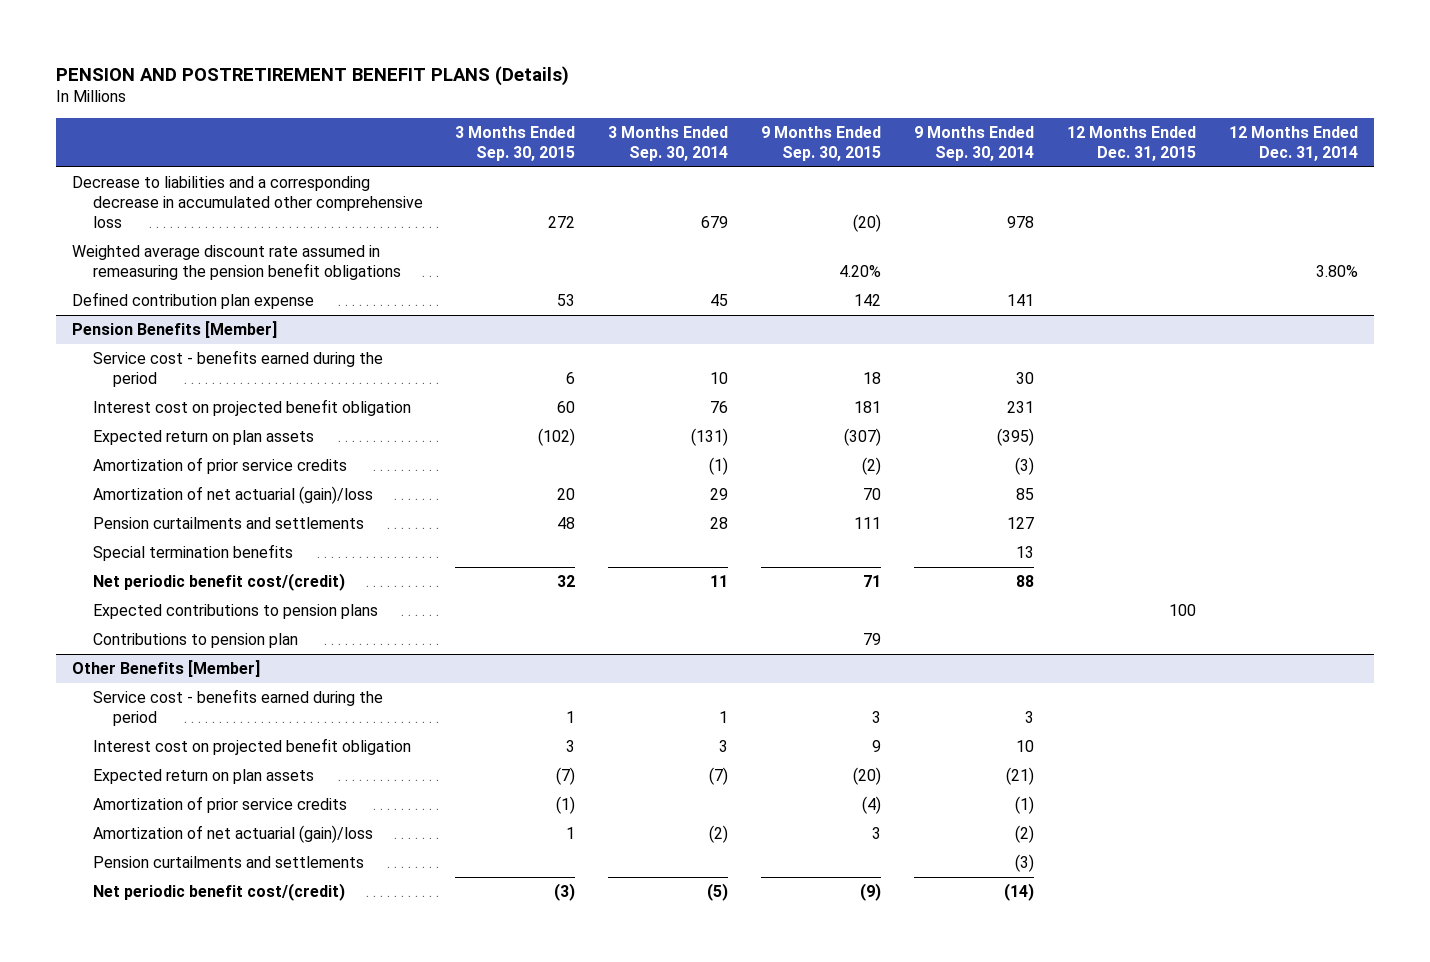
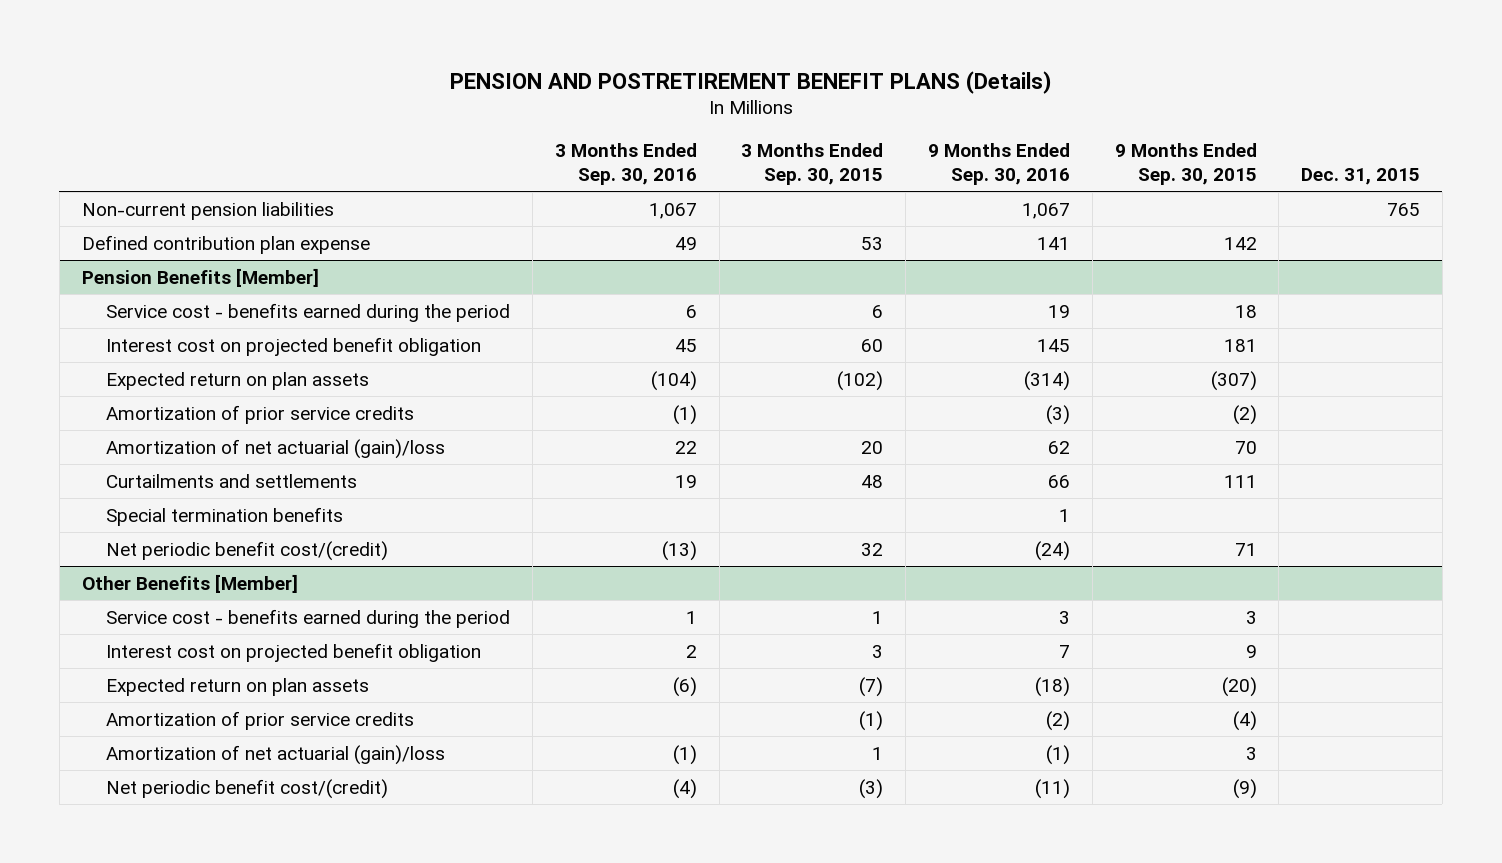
[608,126,729,162] 3 Months Ended Sep. 30, 2014 -> none
[913,126,1034,162] 9 Months Ended Sep. 30, 2014 -> none
[1066,126,1196,162] 12 Months Ended Dec. 31, 2015 -> none
[1228,126,1358,162] 12 Months Ended Dec. 31, 2014 -> none
none -> [554,143,697,186] 3 Months Ended Sep. 30, 2016
none -> [927,143,1070,186] 9 Months Ended Sep. 30, 2016
none -> [1301,168,1421,186] Dec. 31, 2015
[72,176,423,229] Decrease to liabilities and a corresponding decrease in accumulated other comprehensive loss -> none
[72,245,401,281] Weighted average discount rate assumed in remeasuring the pension benefit obligations -> none
none -> [81,201,334,220] Non-current pension liabilities
[92,517,364,530] Pension curtailments and settlements -> [106,473,358,488] Curtailments and settlements
[92,604,378,620] Expected contributions to pension plans -> none
[92,633,298,649] Contributions to pension plan -> none
[92,856,364,869] Pension curtailments and settlements -> none

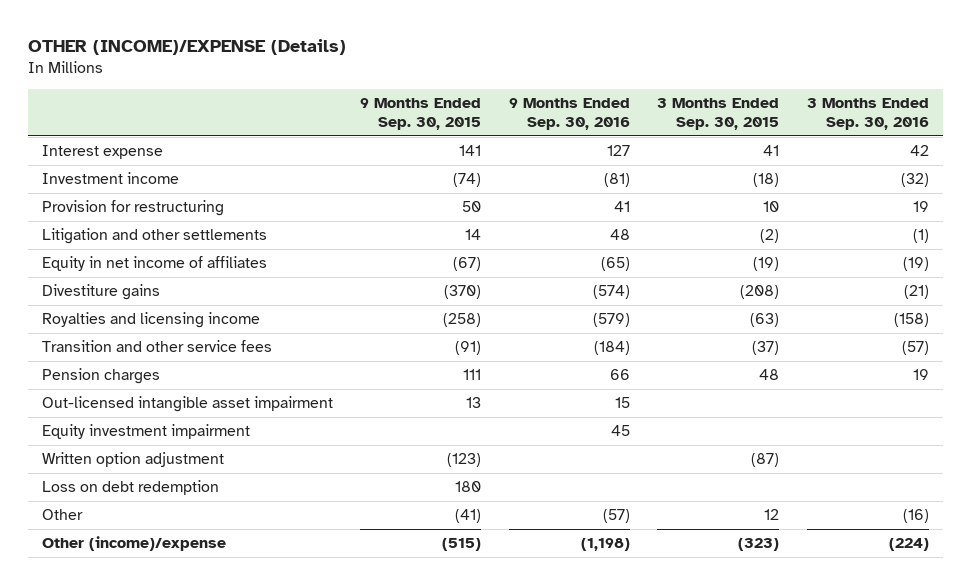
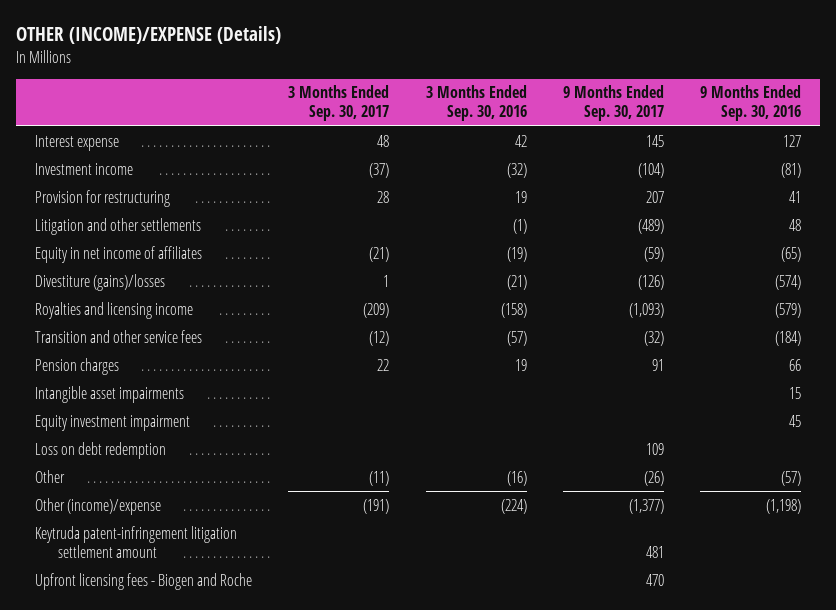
[360,98,482,131] 9 Months Ended Sep. 30, 2015 -> none
[657,98,780,131] 3 Months Ended Sep. 30, 2015 -> none
none -> [288,85,390,122] 3 Months Ended Sep. 30, 2017
none -> [563,85,665,122] 9 Months Ended Sep. 30, 2017
[41,284,160,301] Divestiture gains -> [34,273,165,291] Divestiture (gains)/losses
[41,396,333,413] Out-licensed intangible asset impairment -> [34,385,184,403] Intangible asset impairments
[41,452,224,468] Written option adjustment -> none
none -> [34,525,237,558] Keytruda patent-infringement litigation settlement amount
none -> [34,572,252,590] Upfront licensing fees - Biogen and Roche

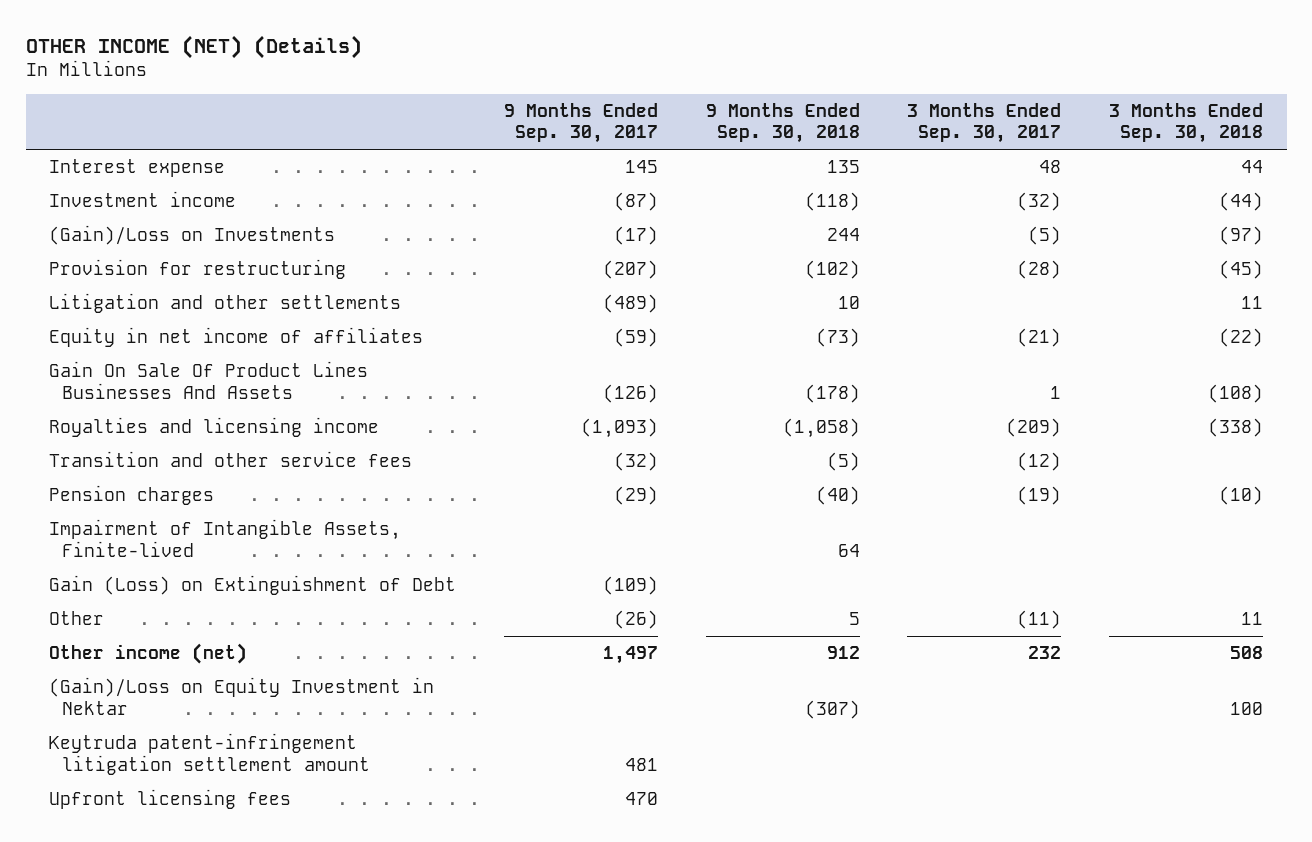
[16,26,282,45] OTHER (INCOME)/EXPENSE (Details) -> [25,34,362,59] OTHER INCOME (NET) (Details)
[425,85,527,122] 3 Months Ended Sep. 30, 2016 -> none
[700,85,802,122] 9 Months Ended Sep. 30, 2016 -> none
none -> [705,102,860,144] 9 Months Ended Sep. 30, 2018
none -> [1108,102,1263,144] 3 Months Ended Sep. 30, 2018
[369,162,390,178] (37) -> [1017,192,1062,212] (32)
[638,162,665,178] (104) -> [614,192,659,212] (87)
none -> [49,225,336,246] (Gain)/Loss on Investments
[377,190,390,203] 28 -> [1017,260,1062,280] (28)
[646,190,665,203] 207 -> [603,260,659,280] (207)
[34,273,165,291] Divestiture (gains)/losses -> [49,361,369,399] Gain On Sale Of Product Lines Businesses And Assets
[34,414,190,431] Equity investment impairment -> none
[377,358,390,371] 22 -> [1017,486,1062,506] (19)
[652,358,665,371] 91 -> [614,486,659,506] (29)
[34,385,184,403] Intangible asset impairments -> [49,519,402,557] Impairment of Intangible Assets, Finite-lived
[34,441,166,459] Loss on debt redemption -> [49,575,457,596] Gain (Loss) on Extinguishment of Debt
[646,442,665,455] 109 -> [603,576,659,596] (109)
[34,497,161,515] Other (income)/expense -> [49,643,248,665] Other income (net)
[363,498,390,514] (191) -> [1028,646,1062,660] 232
[629,498,665,514] (1,377) -> [603,646,659,665] 1,497
none -> [49,677,435,715] (Gain)/Loss on Equity Investment in Nektar
[34,572,252,590] Upfront licensing fees - Biogen and Roche -> [49,789,292,810] Upfront licensing fees

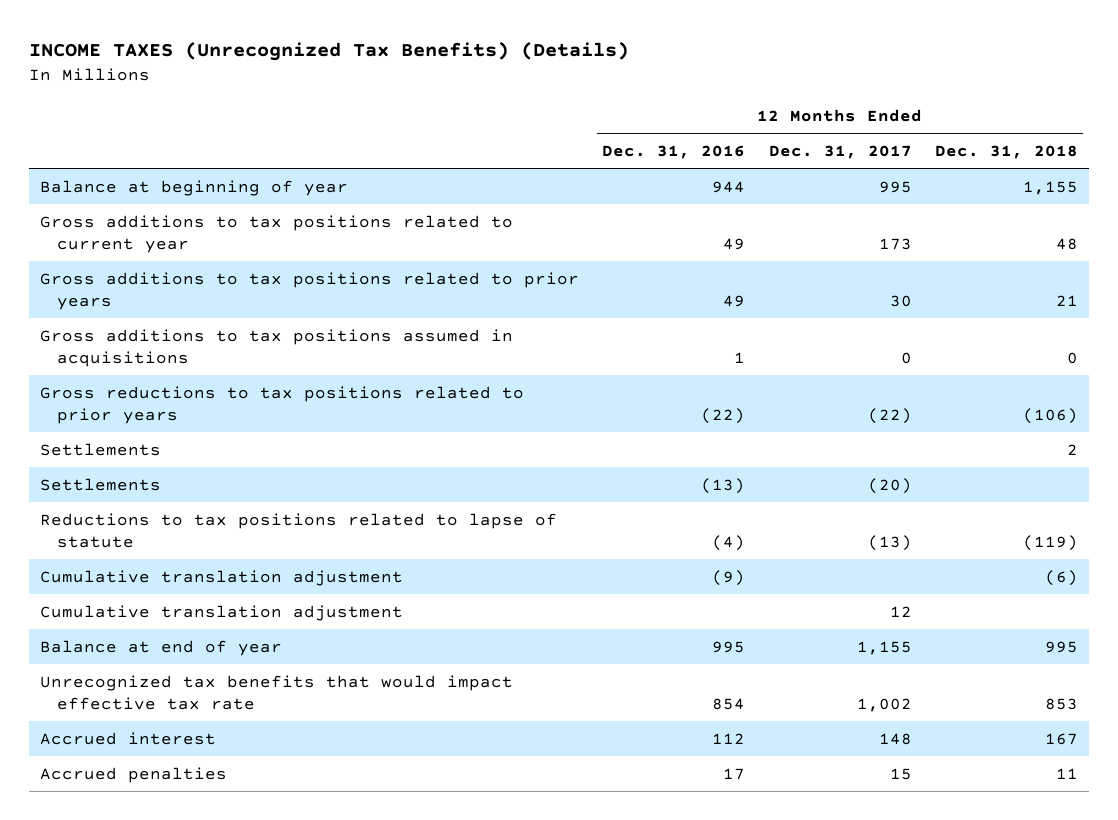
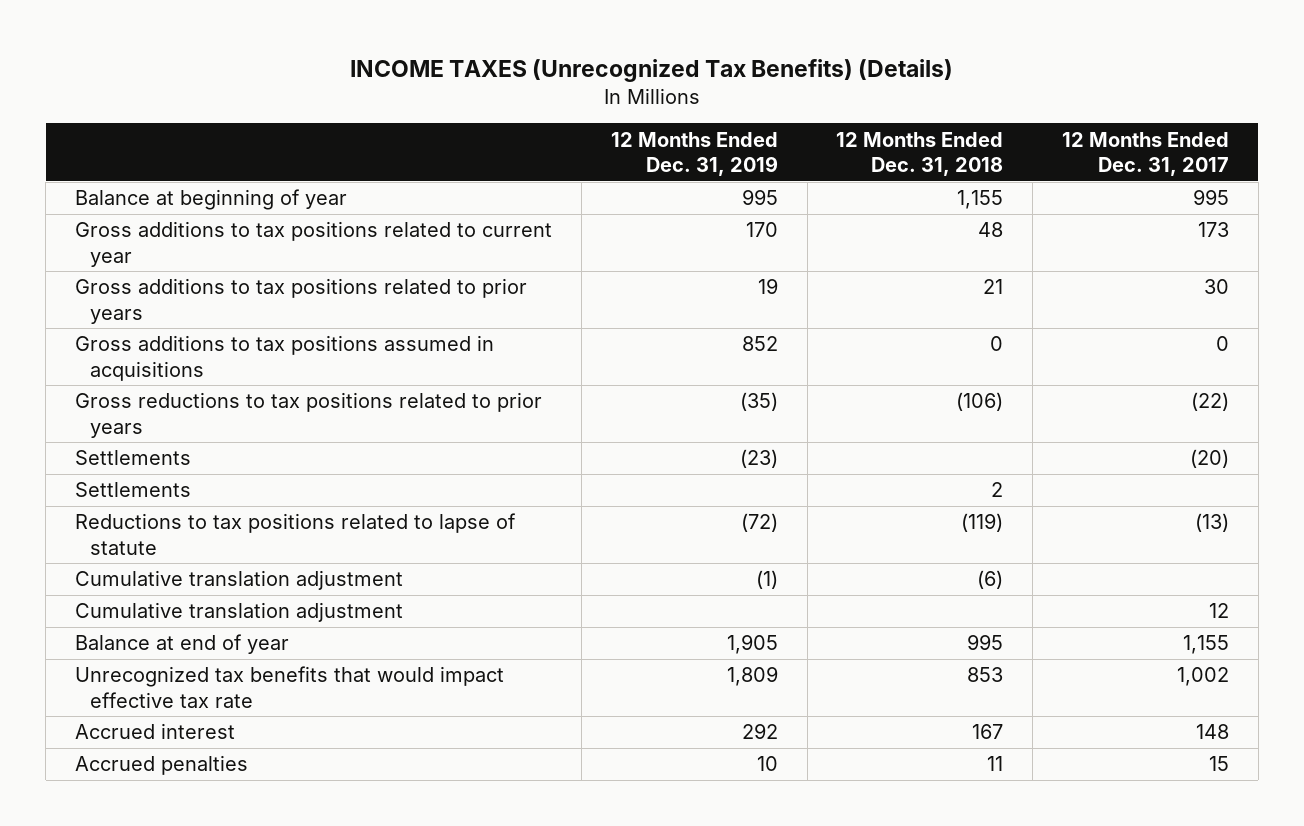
[602,144,746,159] Dec. 31, 2016 -> none
none -> [610,131,778,177] 12 Months Ended Dec. 31, 2019
[40,442,162,456] Settlements -> [75,482,192,498] Settlements

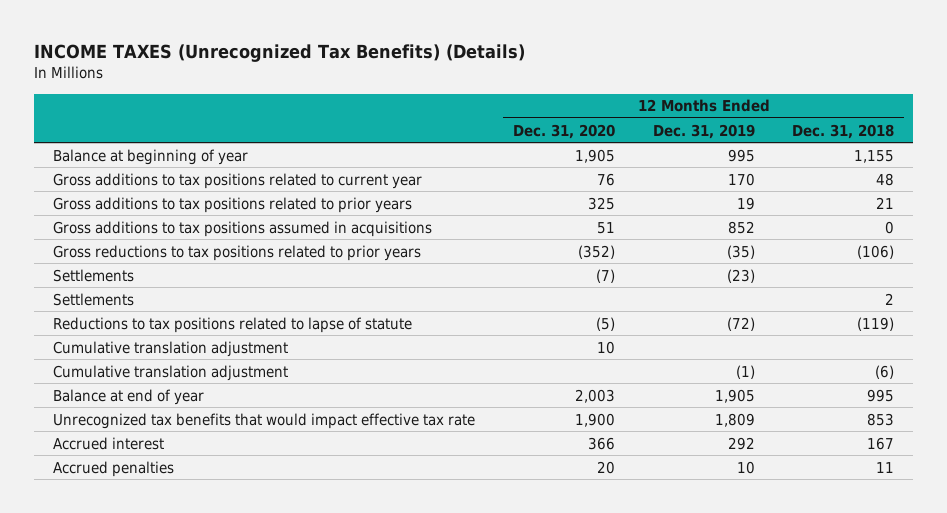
[1061,131,1229,177] 12 Months Ended Dec. 31, 2017 -> none
none -> [512,123,615,139] Dec. 31, 2020
[75,570,404,591] Cumulative translation adjustment -> [52,364,288,381] Cumulative translation adjustment

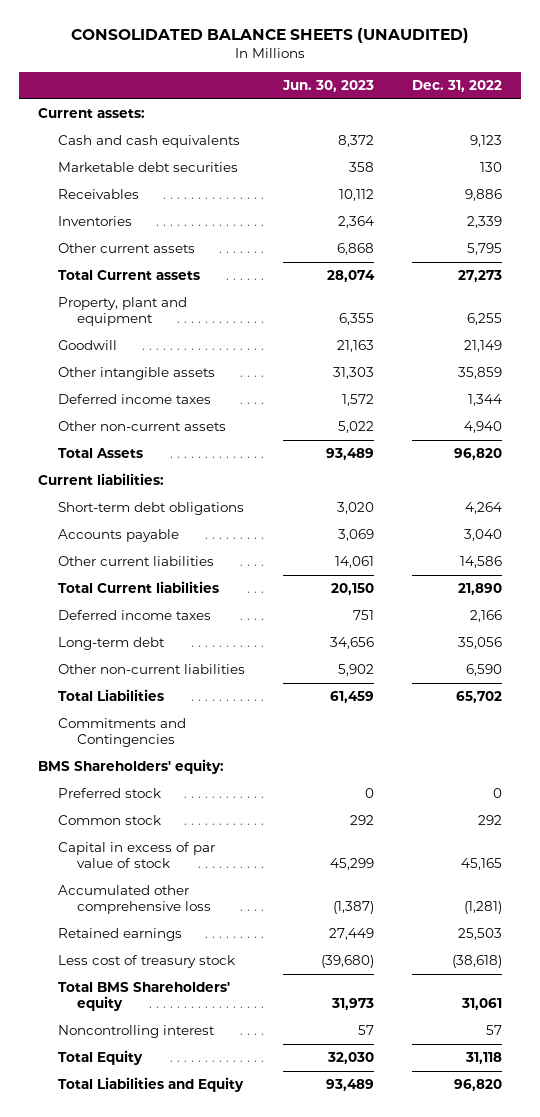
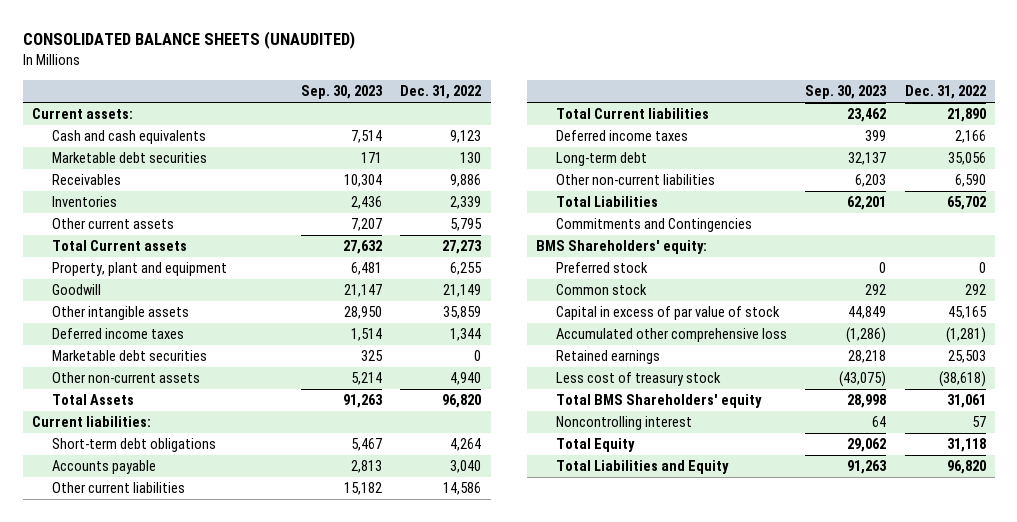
[281,79,374,92] Jun. 30, 2023 -> none
none -> [301,84,384,99] Sep. 30, 2023
none -> [52,350,208,362] Marketable debt securities

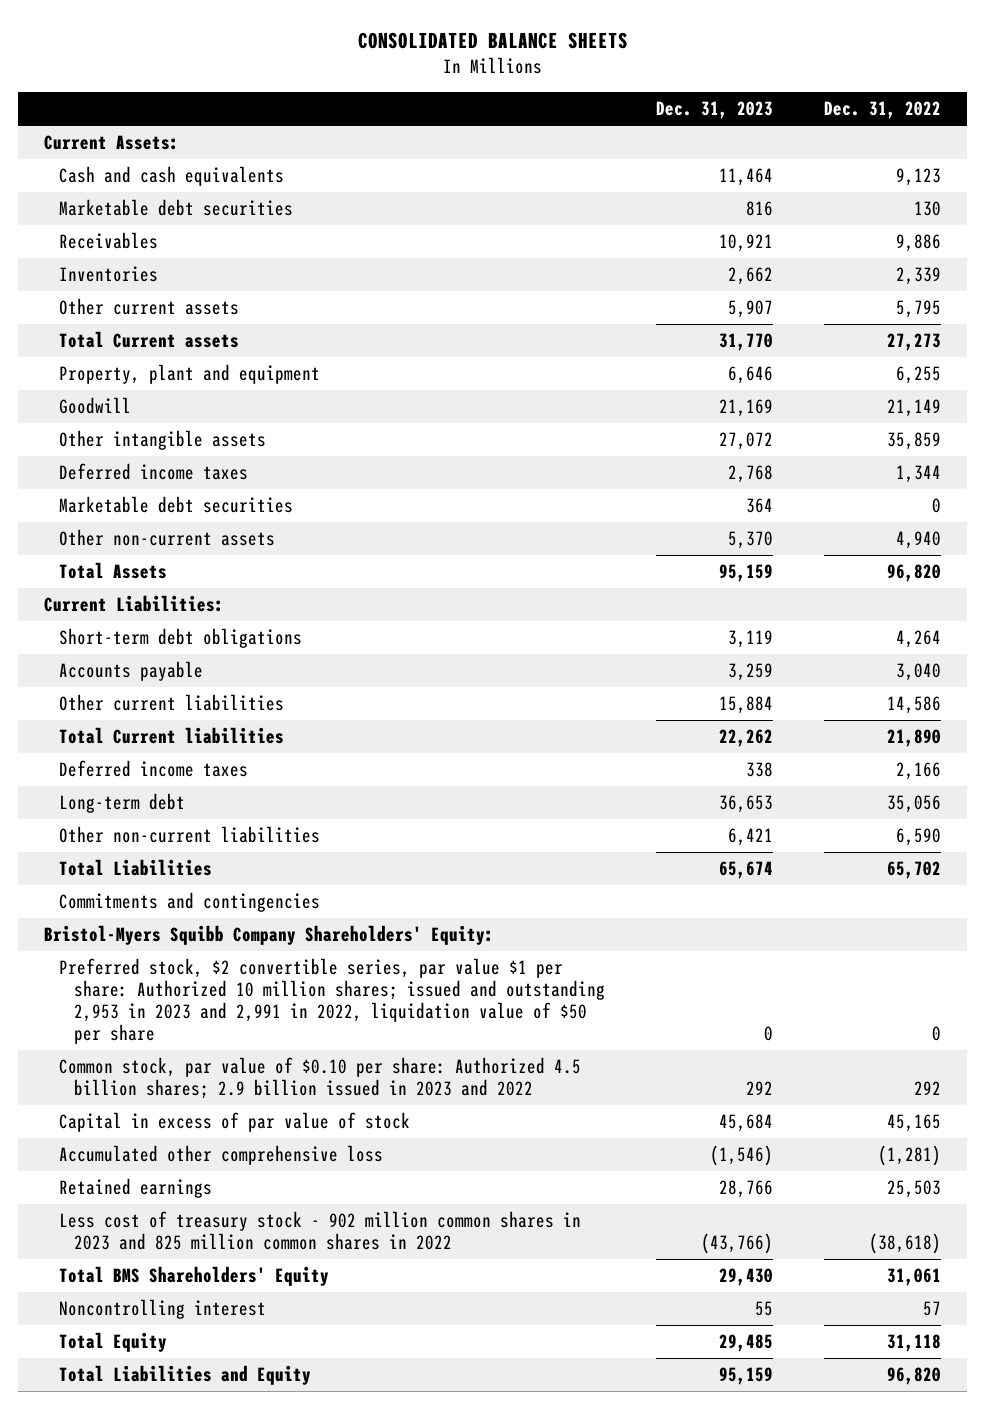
[22,31,355,50] CONSOLIDATED BALANCE SHEETS (UNAUDITED) -> [357,31,628,49] CONSOLIDATED BALANCE SHEETS
[301,84,384,99] Sep. 30, 2023 -> none
none -> [656,101,774,120] Dec. 31, 2023
[31,108,133,120] Current assets: -> [43,135,179,151] Current Assets:
[31,416,151,428] Current liabilities: -> [43,595,224,613] Current Liabilities:
[556,218,753,233] Commitments and Contingencies -> [58,892,320,913] Commitments and contingencies
[535,240,707,255] BMS Shareholders' equity: -> [43,925,494,946] Bristol-Myers Squibb Company Shareholders' Equity:
[556,262,649,274] Preferred stock -> [58,958,605,1044] Preferred stock, $2 convertible series, par value $1 per share: Authorized 10 million shares; issued and outstanding 2,953 in 2023 and 2,991 in 2022, liquidation value of $50 per share
[556,284,648,296] Common stock -> [58,1057,581,1100] Common stock, par value of $0.10 per share: Authorized 4.5 billion shares; 2.9 billion issued in 2023 and 2022
[556,372,722,387] Less cost of treasury stock -> [58,1211,581,1251] Less cost of treasury stock - 902 million common shares in 2023 and 825 million common shares in 2022
[556,394,763,409] Total BMS Shareholders' equity -> [58,1266,329,1287] Total BMS Shareholders' Equity

